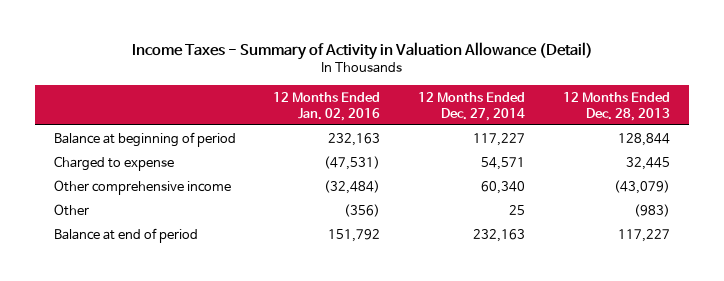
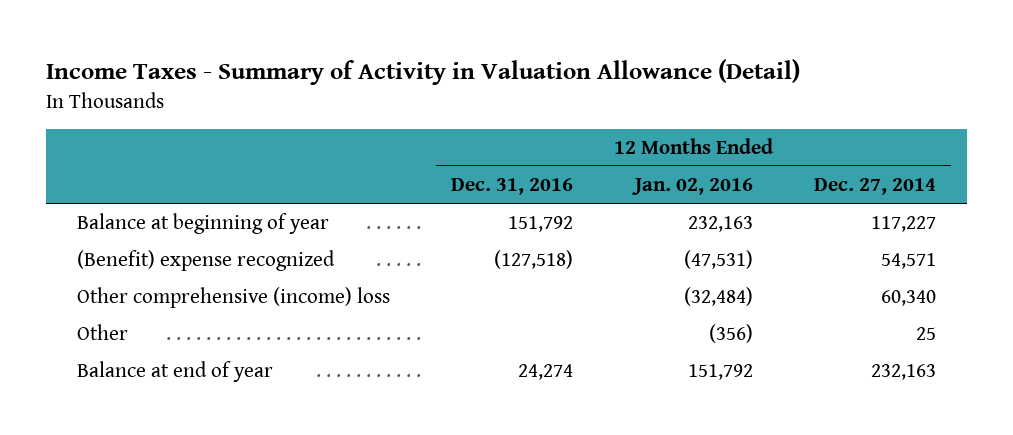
[563,91,671,121] 12 Months Ended Dec. 28, 2013 -> none
none -> [451,178,574,196] Dec. 31, 2016
[53,131,236,147] Balance at beginning of period -> [76,213,329,235] Balance at beginning of year
[53,155,174,171] Charged to expense -> [76,250,335,272] (Benefit) expense recognized
[53,179,231,195] Other comprehensive income -> [76,287,390,309] Other comprehensive (income) loss
[53,227,198,243] Balance at end of period -> [76,361,273,383] Balance at end of year

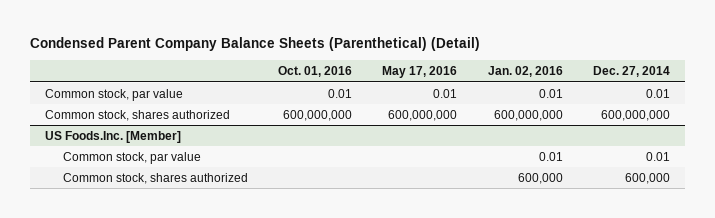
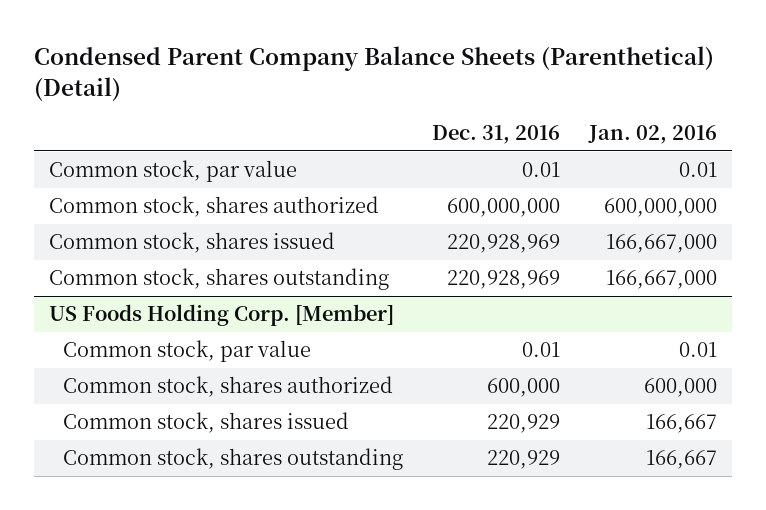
[278,65,353,77] Oct. 01, 2016 -> none
[382,65,458,78] May 17, 2016 -> none
[592,65,670,77] Dec. 27, 2014 -> none
none -> [432,125,561,145] Dec. 31, 2016
none -> [48,232,335,254] Common stock, shares issued
none -> [48,268,389,291] Common stock, shares outstanding
[45,130,182,143] US Foods.Inc. [Member] -> [48,304,394,327] US Foods Holding Corp. [Member]
none -> [63,412,350,434] Common stock, shares issued
none -> [63,448,404,471] Common stock, shares outstanding

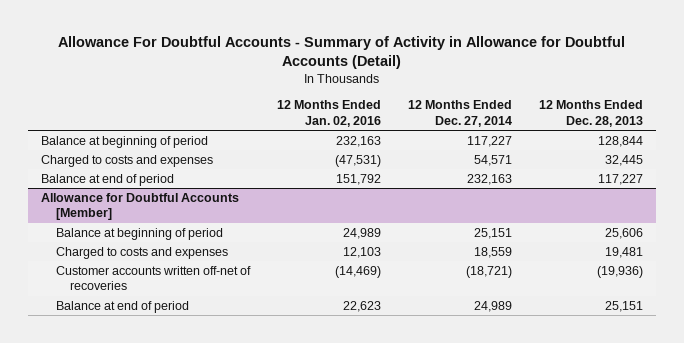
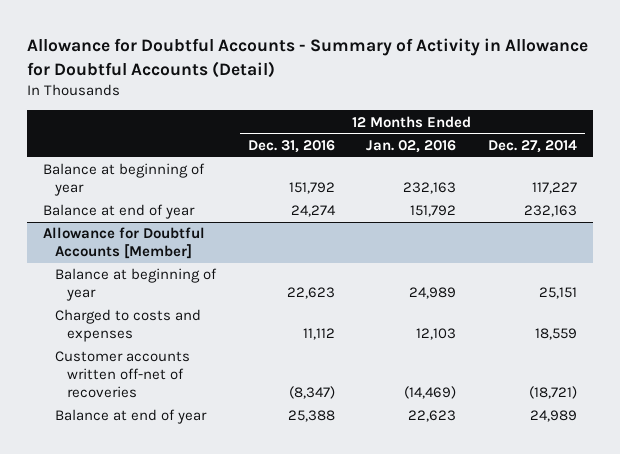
[58,35,626,70] Allowance For Doubtful Accounts - Summary of Activity in Allowance for Doubtful Accounts (Detail) -> [27,37,589,78] Allowance for Doubtful Accounts - Summary of Activity in Allowance for Doubtful Accounts (Detail)
[538,100,643,127] 12 Months Ended Dec. 28, 2013 -> none
none -> [247,140,335,154] Dec. 31, 2016
[41,154,214,167] Charged to costs and expenses -> none
[41,135,209,148] Balance at beginning of period -> [43,163,206,197] Balance at beginning of year
[41,173,175,186] Balance at end of period -> [43,204,196,220] Balance at end of year
[55,227,223,240] Balance at beginning of period -> [55,268,218,302] Balance at beginning of year
[55,300,189,313] Balance at end of period -> [55,409,208,425] Balance at end of year

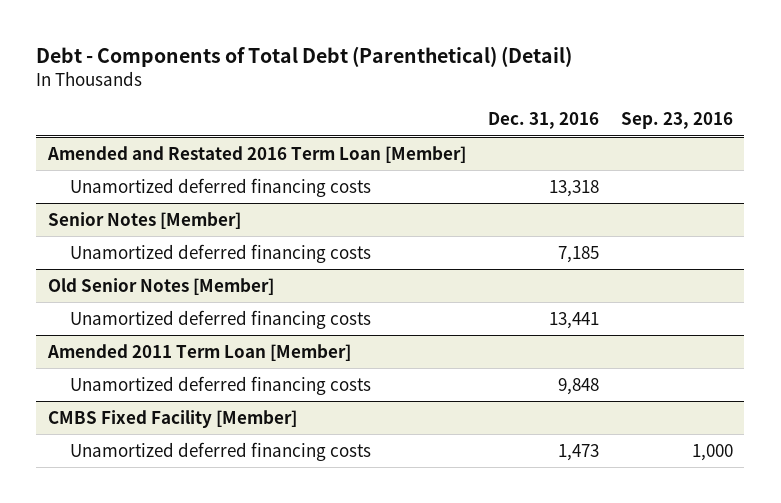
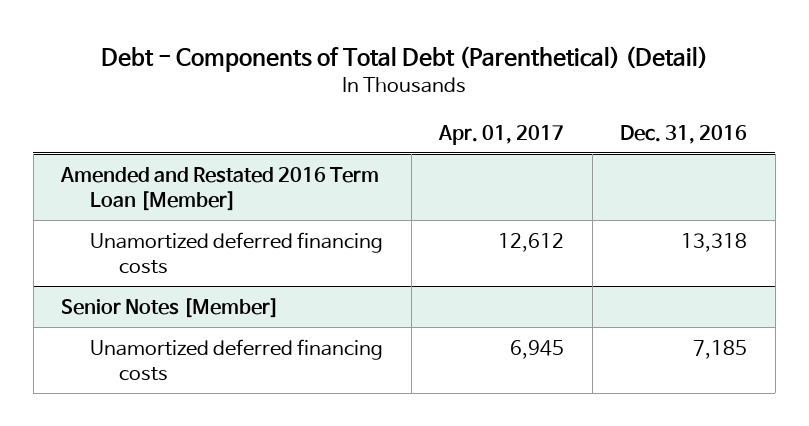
[621,112,734,130] Sep. 23, 2016 -> none
none -> [438,124,565,145] Apr. 01, 2017
[47,277,274,295] Old Senior Notes [Member] -> none
[70,309,372,329] Unamortized deferred financing costs -> none
[46,343,351,361] Amended 2011 Term Loan [Member] -> none
[70,375,372,395] Unamortized deferred financing costs -> none
[47,409,297,428] CMBS Fixed Facility [Member] -> none
[70,441,372,461] Unamortized deferred financing costs -> none

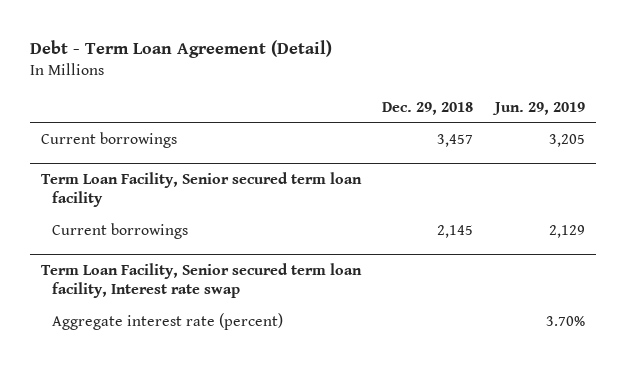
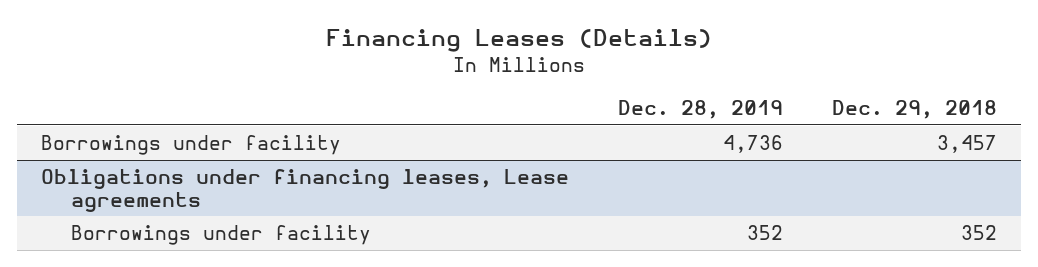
[29,40,332,59] Debt - Term Loan Agreement (Detail) -> [325,29,712,53] Financing Leases (Details)
[492,101,586,115] Jun. 29, 2019 -> none
none -> [617,100,783,120] Dec. 28, 2019
[40,171,362,207] Term Loan Facility, Senior secured term loan facility -> none
[40,262,362,298] Term Loan Facility, Senior secured term loan facility, Interest rate swap -> none
[51,312,283,330] Aggregate interest rate (percent) -> none
[40,131,177,148] Current borrowings -> [41,135,342,156] Borrowings under facility
none -> [41,169,570,212] Obligations under financing leases, Lease agreements
[51,222,188,239] Current borrowings -> [71,225,372,246] Borrowings under facility
[437,224,474,238] 2,145 -> [960,225,997,241] 352

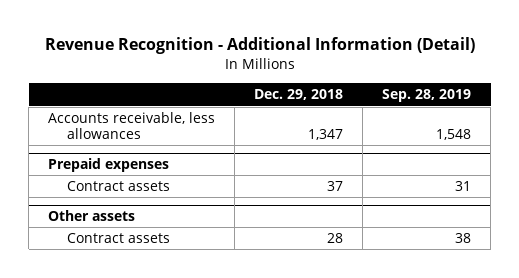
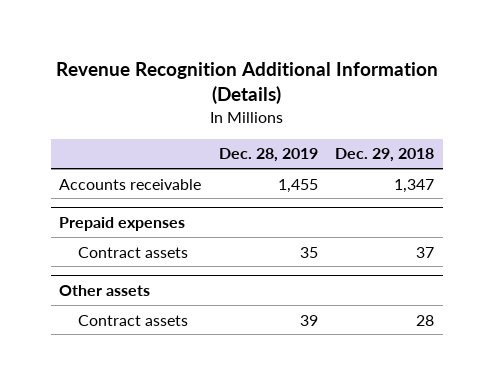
[44,37,475,55] Revenue Recognition - Additional Information (Detail) -> [55,61,438,104] Revenue Recognition Additional Information (Details)
[382,89,472,103] Sep. 28, 2019 -> none
none -> [218,148,318,163] Dec. 28, 2019
[48,112,216,140] Accounts receivable, less allowances -> [59,178,202,190] Accounts receivable

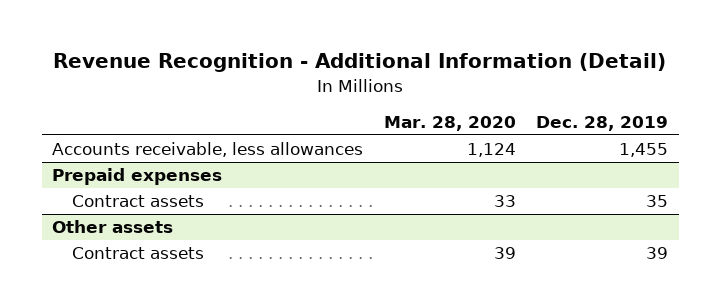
[55,61,438,104] Revenue Recognition Additional Information (Details) -> [53,53,667,73] Revenue Recognition - Additional Information (Detail)
[335,148,435,163] Dec. 29, 2018 -> none
none -> [383,116,516,132] Mar. 28, 2020
[59,178,202,190] Accounts receivable -> [51,142,363,158] Accounts receivable, less allowances

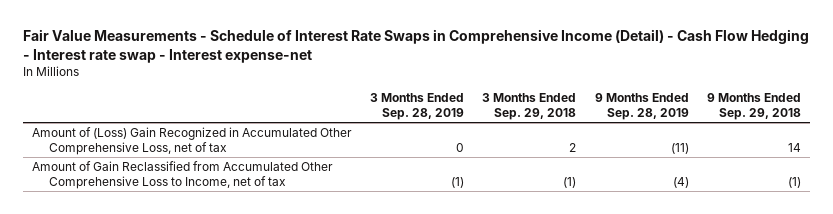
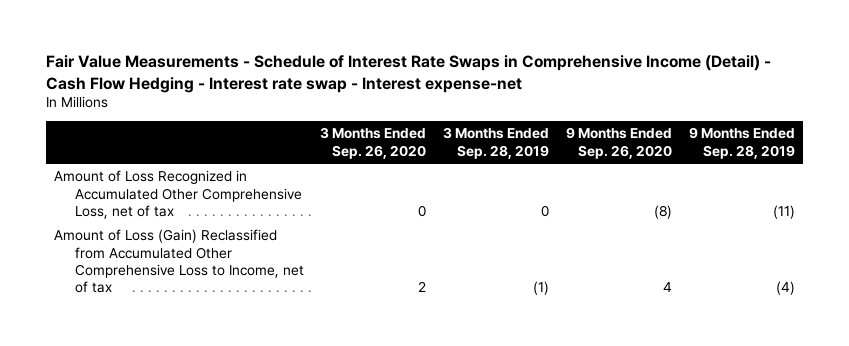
[482,93,577,121] 3 Months Ended Sep. 29, 2018 -> none
[706,93,801,121] 9 Months Ended Sep. 29, 2018 -> none
none -> [320,127,427,159] 3 Months Ended Sep. 26, 2020
none -> [566,127,673,159] 9 Months Ended Sep. 26, 2020
[31,126,352,156] Amount of (Loss) Gain Recognized in Accumulated Other Comprehensive Loss, net of tax -> [53,170,302,219] Amount of Loss Recognized in Accumulated Other Comprehensive Loss, net of tax
[31,160,333,190] Amount of Gain Reclassified from Accumulated Other Comprehensive Loss to Income, net of tax -> [53,229,304,294] Amount of Loss (Gain) Reclassified from Accumulated Other Comprehensive Loss to Income, net of tax

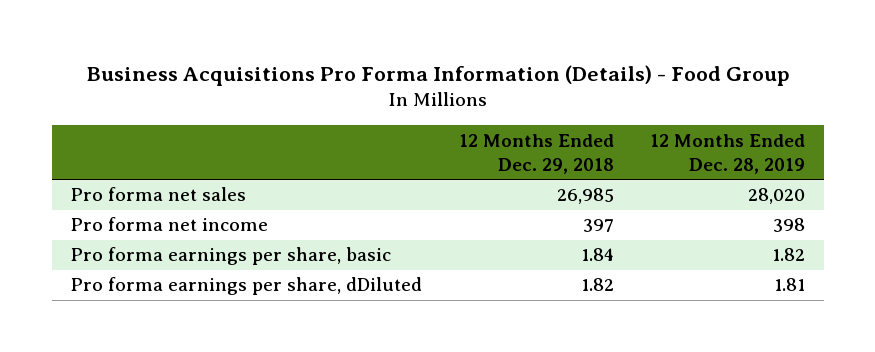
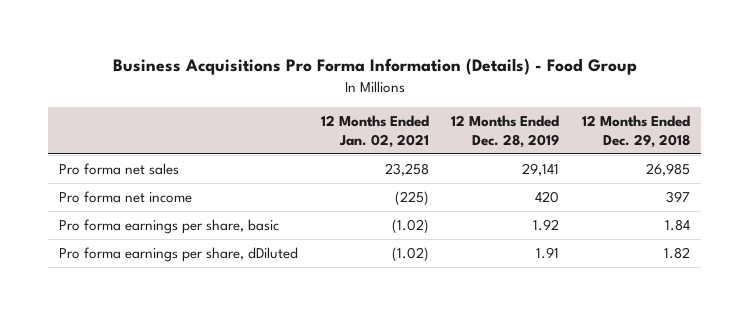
none -> [320,115,429,148] 12 Months Ended Jan. 02, 2021
[748,188,806,205] 28,020 -> [522,163,560,177] 29,141
[773,218,806,233] 398 -> [535,191,560,204] 420
[772,248,806,262] 1.82 -> [533,219,560,232] 1.92
[774,278,806,292] 1.81 -> [536,247,560,260] 1.91

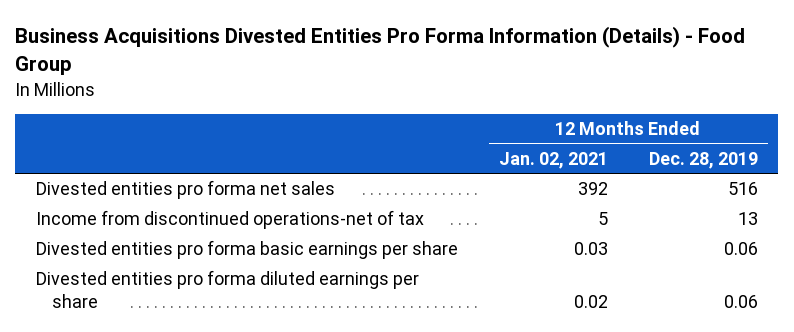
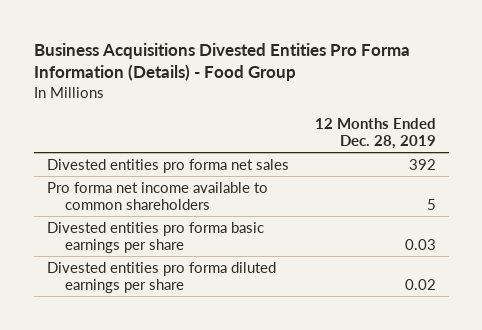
[498,151,608,169] Jan. 02, 2021 -> none
[35,210,424,230] Income from discontinued operations-net of tax -> none
[727,182,758,196] 516 -> [408,158,436,170] 392
none -> [46,181,268,210] Pro forma net income available to common shareholders
[723,242,758,256] 0.06 -> [404,238,436,250] 0.03
[723,295,758,309] 0.06 -> [404,278,436,290] 0.02

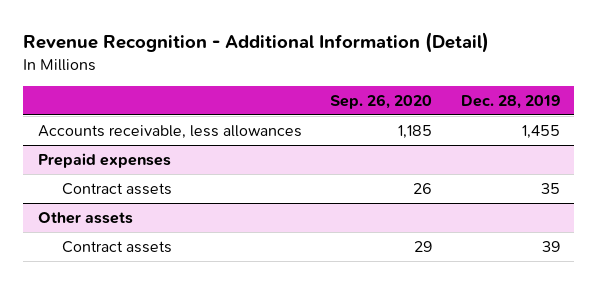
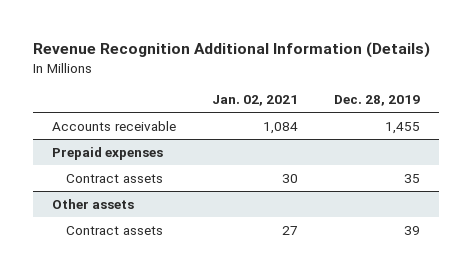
[23,32,490,54] Revenue Recognition - Additional Information (Detail) -> [33,42,431,59] Revenue Recognition Additional Information (Details)
[330,94,433,110] Sep. 26, 2020 -> none
none -> [211,94,298,106] Jan. 02, 2021
[37,124,302,139] Accounts receivable, less allowances -> [51,120,176,131] Accounts receivable

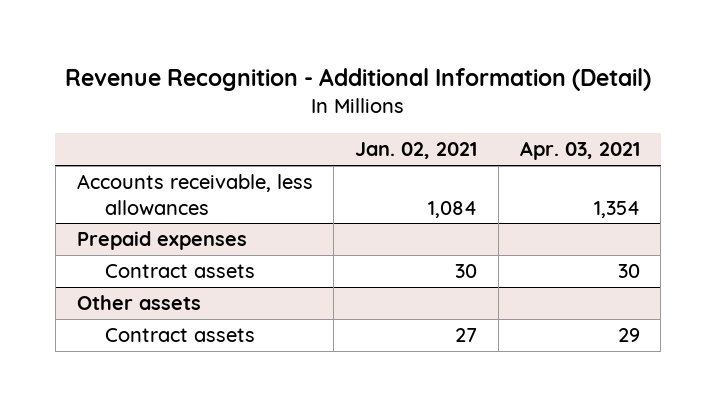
[33,42,431,59] Revenue Recognition Additional Information (Details) -> [65,68,652,92] Revenue Recognition - Additional Information (Detail)
[334,94,421,106] Dec. 28, 2019 -> none
none -> [519,141,640,161] Apr. 03, 2021
[51,120,176,131] Accounts receivable -> [76,174,313,215] Accounts receivable, less allowances

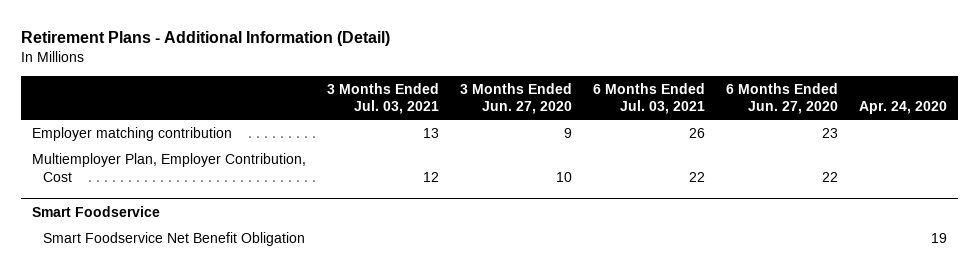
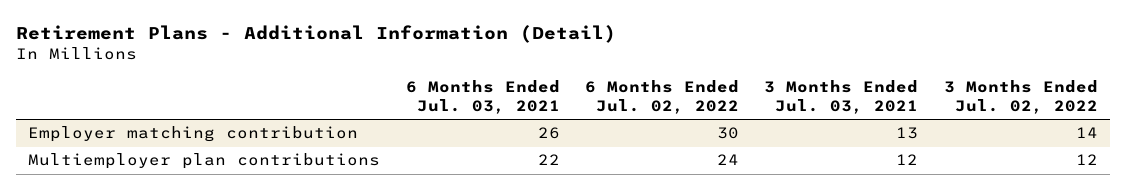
[459,82,572,115] 3 Months Ended Jun. 27, 2020 -> none
[726,82,839,115] 6 Months Ended Jun. 27, 2020 -> none
[859,101,948,115] Apr. 24, 2020 -> none
none -> [584,80,739,115] 6 Months Ended Jul. 02, 2022
none -> [943,80,1098,115] 3 Months Ended Jul. 02, 2022
[31,205,160,217] Smart Foodservice -> none
[42,231,305,246] Smart Foodservice Net Benefit Obligation -> none
[31,152,306,182] Multiemployer Plan, Employer Contribution, Cost -> [28,153,381,170] Multiemployer plan contributions

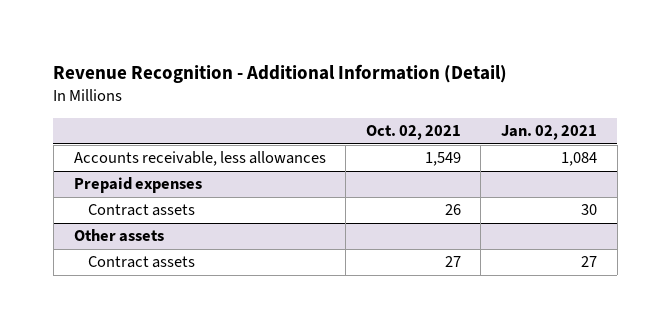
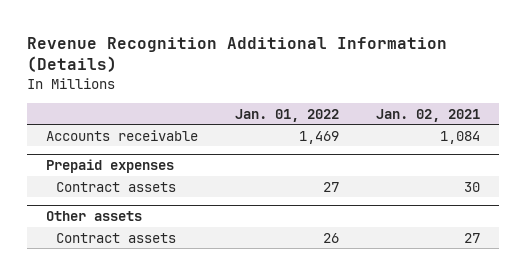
[53,64,508,84] Revenue Recognition - Additional Information (Detail) -> [26,36,447,73] Revenue Recognition Additional Information (Details)
[365,125,461,141] Oct. 02, 2021 -> none
none -> [235,108,340,122] Jan. 01, 2022
[73,151,326,167] Accounts receivable, less allowances -> [45,129,198,141] Accounts receivable

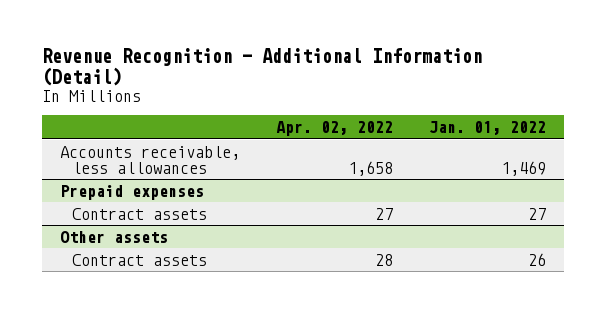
[26,36,447,73] Revenue Recognition Additional Information (Details) -> [42,48,483,86] Revenue Recognition - Additional Information (Detail)
[376,108,481,122] Jan. 02, 2021 -> none
none -> [276,121,394,137] Apr. 02, 2022
[45,129,198,141] Accounts receivable -> [60,145,241,174] Accounts receivable, less allowances

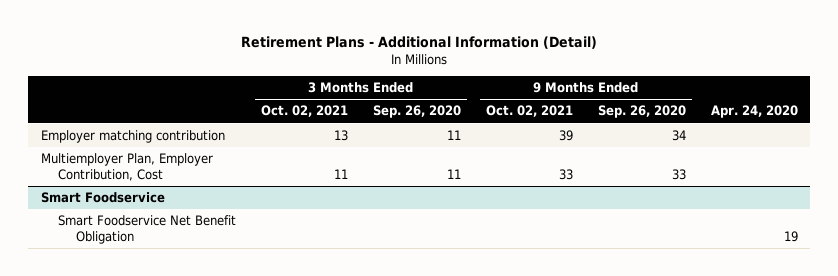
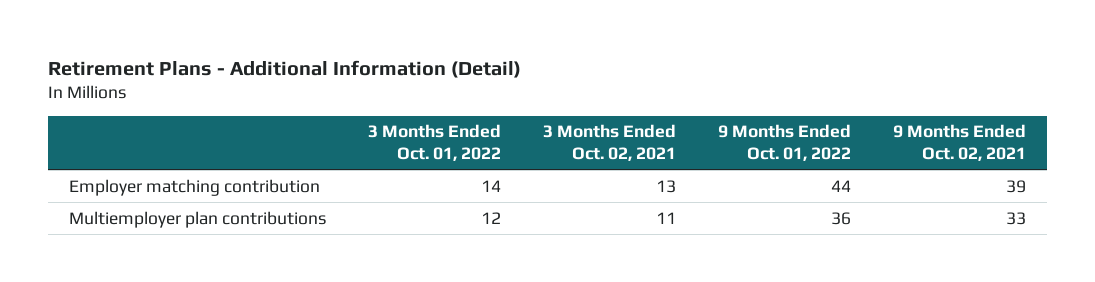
[373,105,462,119] Sep. 26, 2020 -> none
[597,105,686,119] Sep. 26, 2020 -> none
[710,105,798,119] Apr. 24, 2020 -> none
none -> [367,124,501,161] 3 Months Ended Oct. 01, 2022
none -> [717,124,851,161] 9 Months Ended Oct. 01, 2022
[40,192,165,204] Smart Foodservice -> none
[58,215,237,244] Smart Foodservice Net Benefit Obligation -> none
[40,153,213,181] Multiemployer Plan, Employer Contribution, Cost -> [69,210,327,228] Multiemployer plan contributions

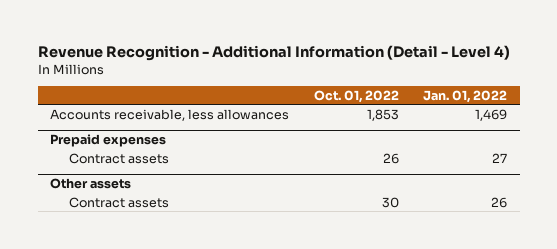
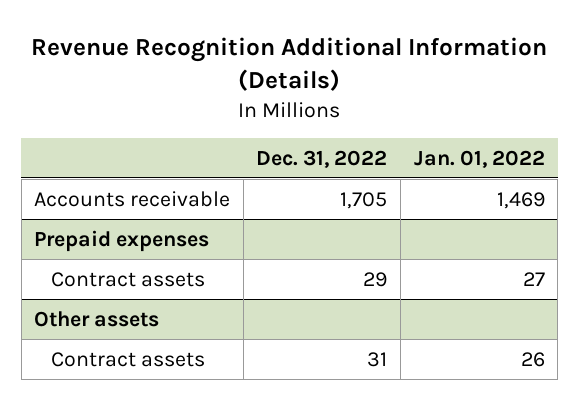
[37,44,510,61] Revenue Recognition - Additional Information (Detail - Level 4) -> [31,36,548,91] Revenue Recognition Additional Information (Details)
[313,89,399,103] Oct. 01, 2022 -> none
none -> [256,149,388,168] Dec. 31, 2022
[49,108,289,121] Accounts receivable, less allowances -> [34,190,231,207] Accounts receivable

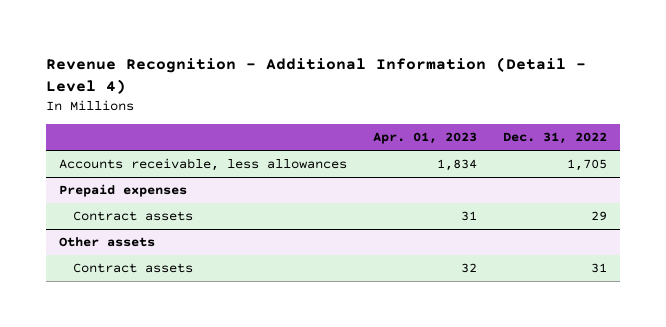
[31,36,548,91] Revenue Recognition Additional Information (Details) -> [46,56,587,94] Revenue Recognition - Additional Information (Detail - Level 4)
[413,149,545,168] Jan. 01, 2022 -> none
none -> [373,132,478,145] Apr. 01, 2023
[34,190,231,207] Accounts receivable -> [59,158,348,172] Accounts receivable, less allowances

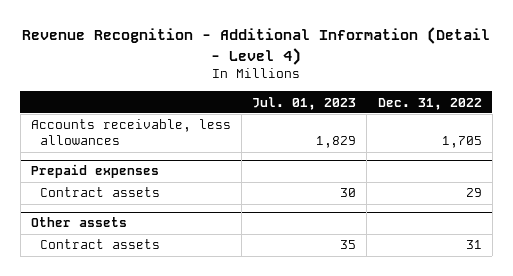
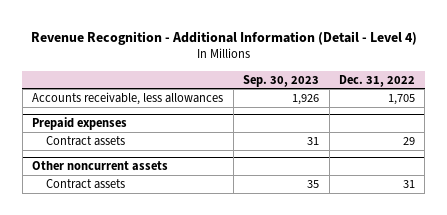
[252,96,357,110] Jul. 01, 2023 -> none
none -> [243,74,320,87] Sep. 30, 2023
[30,217,127,228] Other assets -> [32,161,169,172] Other noncurrent assets

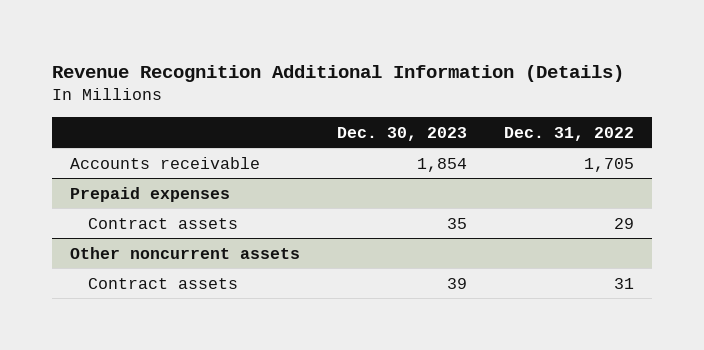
[30,30,417,45] Revenue Recognition - Additional Information (Detail - Level 4) -> [51,64,624,82] Revenue Recognition Additional Information (Details)
[243,74,320,87] Sep. 30, 2023 -> none
none -> [336,126,467,141] Dec. 30, 2023
[32,91,224,105] Accounts receivable, less allowances -> [70,156,261,169] Accounts receivable

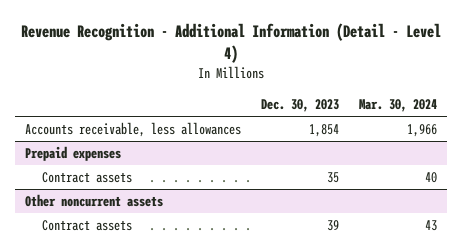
[51,64,624,82] Revenue Recognition Additional Information (Details) -> [21,22,442,64] Revenue Recognition - Additional Information (Detail - Level 4)
[503,126,634,141] Dec. 31, 2022 -> none
none -> [359,99,438,113] Mar. 30, 2024
[70,156,261,169] Accounts receivable -> [24,121,241,137] Accounts receivable, less allowances

